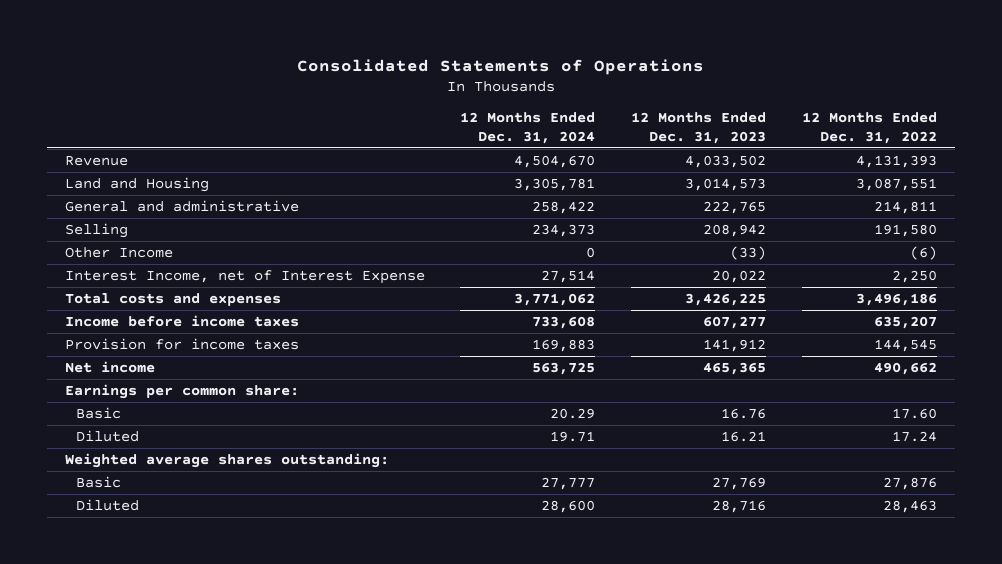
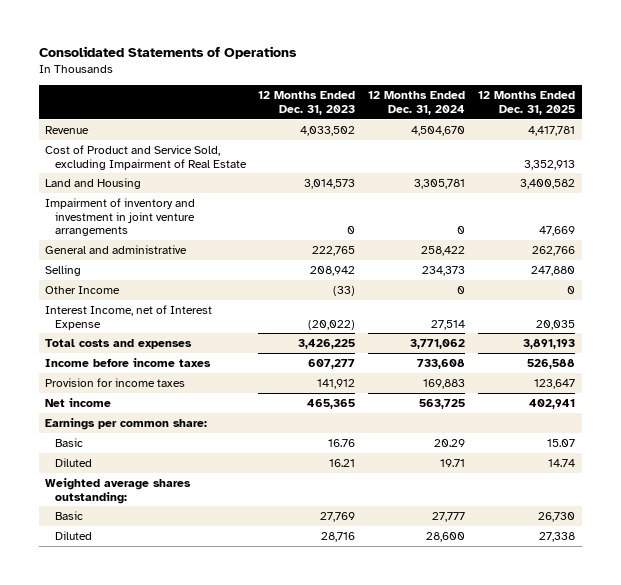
[802,112,938,144] 12 Months Ended Dec. 31, 2022 -> none
none -> [478,91,576,115] 12 Months Ended Dec. 31, 2025
none -> [45,144,247,170] Cost of Product and Service Sold, excluding Impairment of Real Estate
none -> [45,197,196,237] Impairment of inventory and investment in joint venture arrangements
[712,269,767,283] 20,022 -> [308,319,356,330] (20,022)

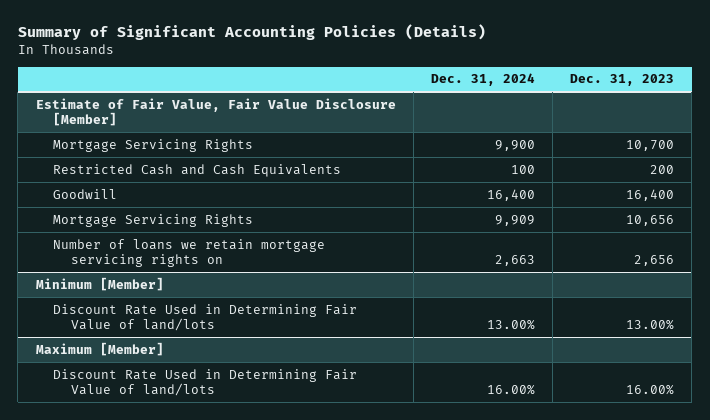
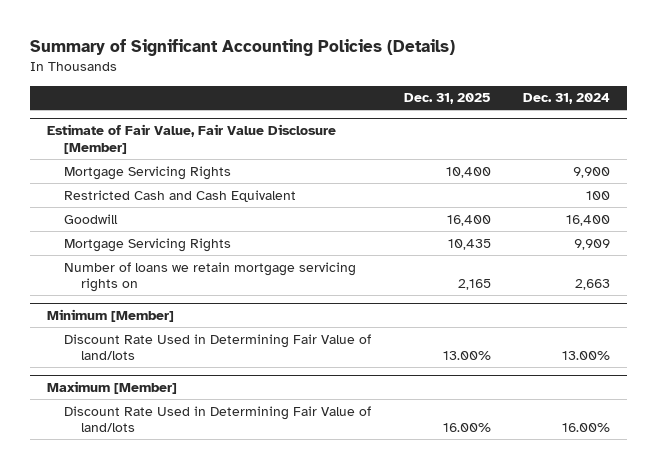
[570,74,675,87] Dec. 31, 2023 -> none
none -> [403,93,491,105] Dec. 31, 2025
[53,163,342,177] Restricted Cash and Cash Equivalents -> [64,189,297,202] Restricted Cash and Cash Equivalent

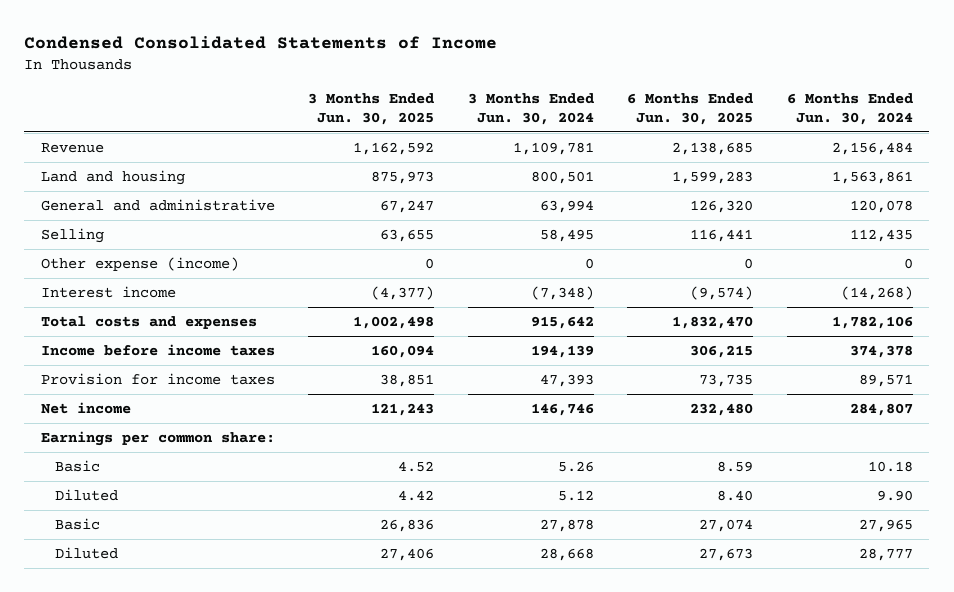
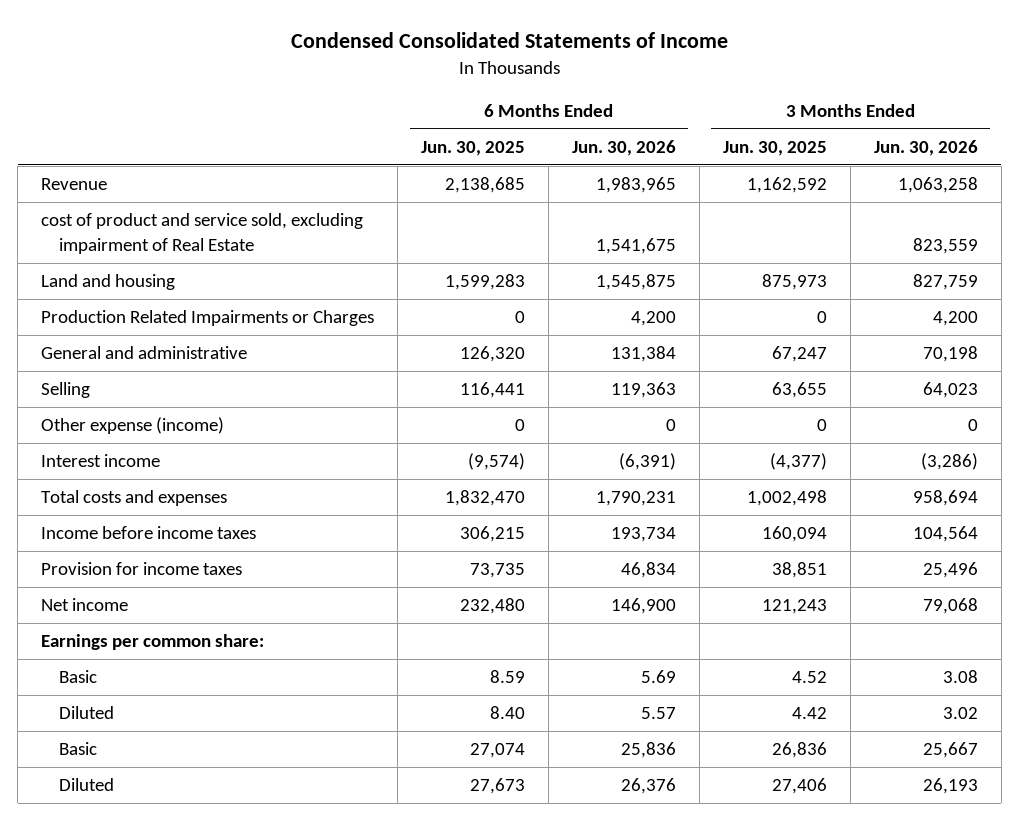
[467,93,594,125] 3 Months Ended Jun. 30, 2024 -> none
[786,93,913,125] 6 Months Ended Jun. 30, 2024 -> none
none -> [572,139,677,156] Jun. 30, 2026
none -> [874,139,979,156] Jun. 30, 2026
none -> [41,213,364,254] cost of product and service sold, excluding impairment of Real Estate
none -> [41,310,375,327] Production Related Impairments or Charges

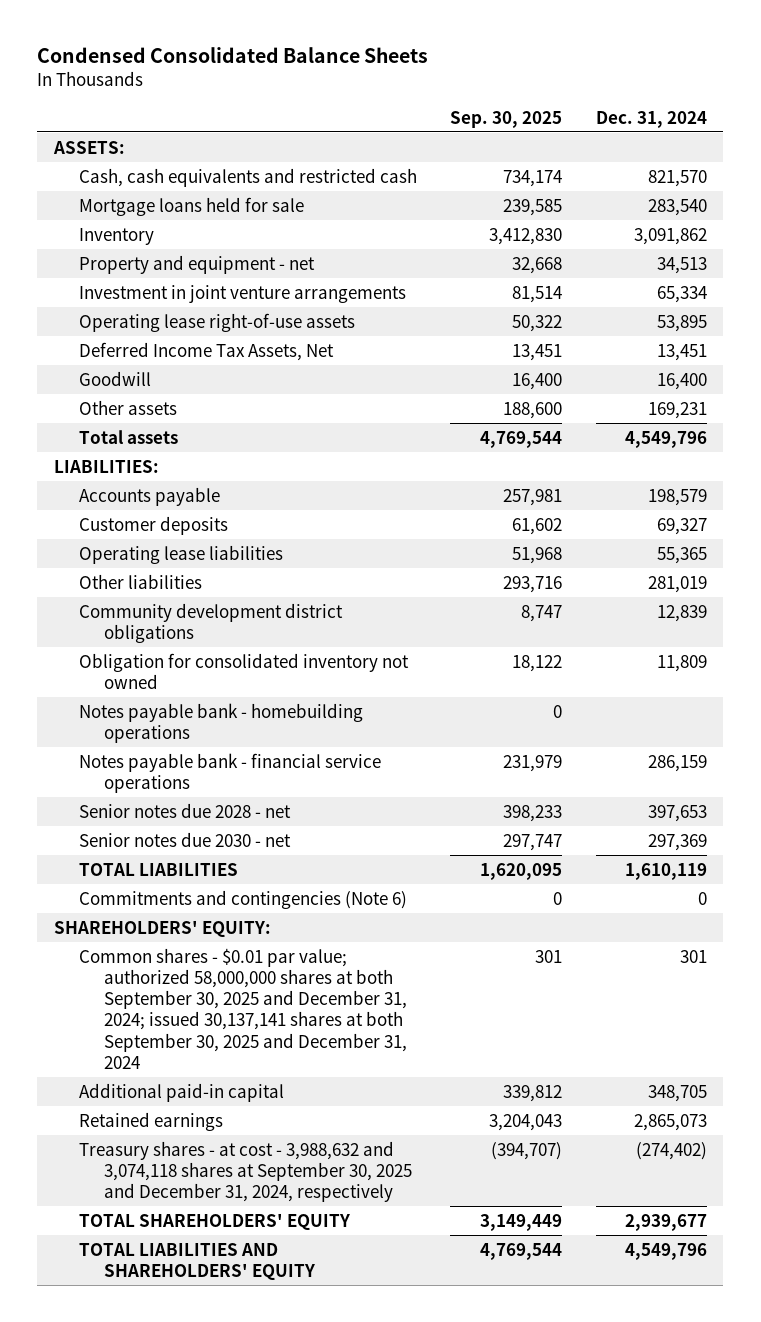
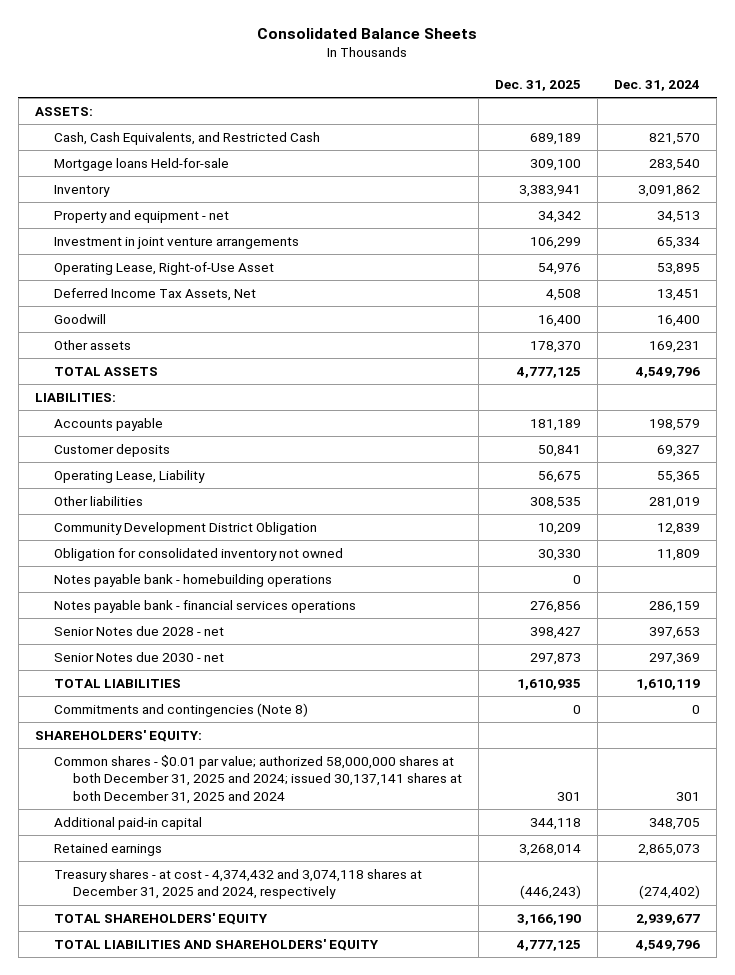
[37,47,429,64] Condensed Consolidated Balance Sheets -> [257,28,478,40] Consolidated Balance Sheets
[450,110,563,128] Sep. 30, 2025 -> none
none -> [494,80,581,92] Dec. 31, 2025
[78,167,417,187] Cash, cash equivalents and restricted cash -> [53,132,320,146] Cash, Cash Equivalents, and Restricted Cash
[78,196,304,216] Mortgage loans held for sale -> [53,158,229,172] Mortgage loans Held-for-sale
[78,312,355,332] Operating lease right-of-use assets -> [53,262,274,276] Operating Lease, Right-of-Use Asset
[78,429,178,444] Total assets -> [53,367,158,377] TOTAL ASSETS
[78,544,283,564] Operating lease liabilities -> [53,470,205,484] Operating Lease, Liability
[78,602,343,643] Community development district obligations -> [53,522,317,536] Community Development District Obligation
[78,752,381,793] Notes payable bank - financial service operations -> [53,600,356,614] Notes payable bank - financial services operations
[78,802,291,818] Senior notes due 2028 - net -> [53,626,224,637] Senior Notes due 2028 - net
[78,831,291,847] Senior notes due 2030 - net -> [53,652,224,663] Senior Notes due 2030 - net
[78,889,407,909] Commitments and contingencies (Note 6) -> [53,703,308,718] Commitments and contingencies (Note 8)
[78,947,408,1069] Common shares - $0.01 par value; authorized 58,000,000 shares at both September 30, 2025 and December 31, 2024; issued 30,137,141 shares at both September 30, 2025 and December 31, 2024 -> [53,755,462,804] Common shares - $0.01 par value; authorized 58,000,000 shares at both December 31, 2025 and 2024; issued 30,137,141 shares at both December 31, 2025 and 2024
[78,1140,413,1203] Treasury shares - at cost - 3,988,632 and 3,074,118 shares at September 30, 2025 and December 31, 2024, respectively -> [53,869,422,900] Treasury shares - at cost - 4,374,432 and 3,074,118 shares at December 31, 2025 and 2024, respectively

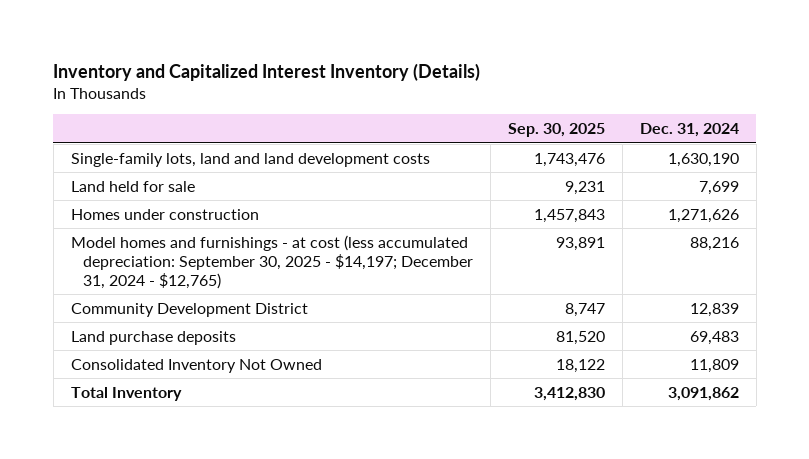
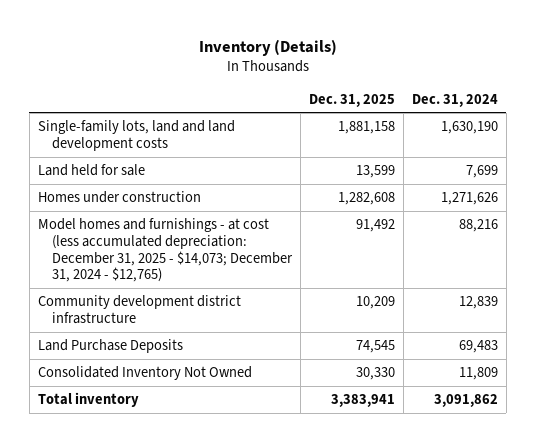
[53,62,481,81] Inventory and Capitalized Interest Inventory (Details) -> [198,38,337,56] Inventory (Details)
[507,122,605,137] Sep. 30, 2025 -> none
none -> [309,93,396,107] Dec. 31, 2025
[70,234,473,289] Model homes and furnishings - at cost (less accumulated depreciation: September 30, 2025 - $14,197; December 31, 2024 - $12,765) -> [37,218,294,283] Model homes and furnishings - at cost (less accumulated depreciation: December 31, 2025 - $14,073; December 31, 2024 - $12,765)
[70,302,308,317] Community Development District -> [37,295,241,324] Community development district infrastructure
[70,330,236,345] Land purchase deposits -> [37,339,183,354] Land Purchase Deposits
[70,386,182,401] Total Inventory -> [37,392,139,408] Total inventory

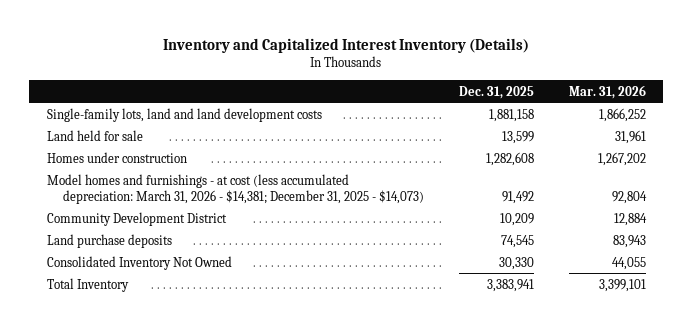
[198,38,337,56] Inventory (Details) -> [163,37,530,53] Inventory and Capitalized Interest Inventory (Details)
[411,93,498,107] Dec. 31, 2024 -> none
none -> [568,84,646,99] Mar. 31, 2026
[37,218,294,283] Model homes and furnishings - at cost (less accumulated depreciation: December 31, 2025 - $14,073; December 31, 2024 - $12,765) -> [46,173,425,204] Model homes and furnishings - at cost (less accumulated depreciation: March 31, 2026 - $14,381; December 31, 2025 - $14,073)
[37,295,241,324] Community development district infrastructure -> [46,211,227,226] Community Development District
[37,339,183,354] Land Purchase Deposits -> [46,233,172,248] Land purchase deposits
[37,392,139,408] Total inventory -> [46,277,129,292] Total Inventory

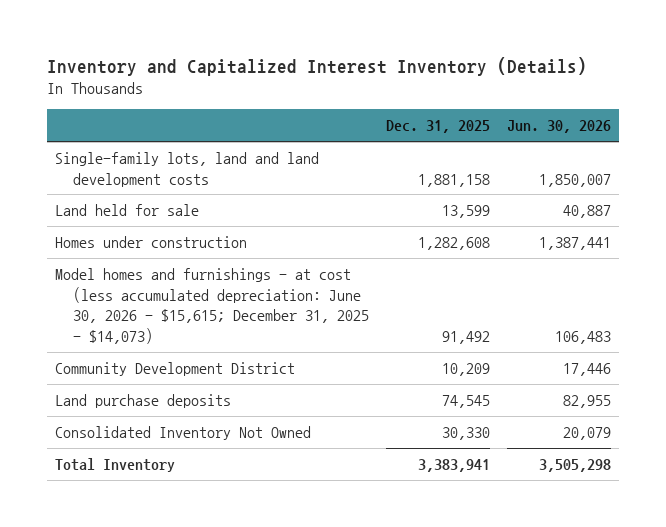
[568,84,646,99] Mar. 31, 2026 -> none
none -> [506,120,611,134] Jun. 30, 2026
[46,173,425,204] Model homes and furnishings - at cost (less accumulated depreciation: March 31, 2026 - $14,381; December 31, 2025 - $14,073) -> [55,268,370,345] Model homes and furnishings - at cost (less accumulated depreciation: June 30, 2026 - $15,615; December 31, 2025 - $14,073)

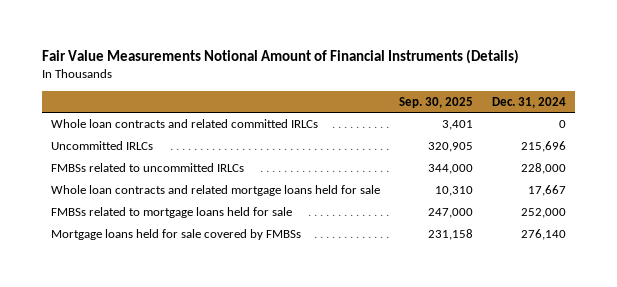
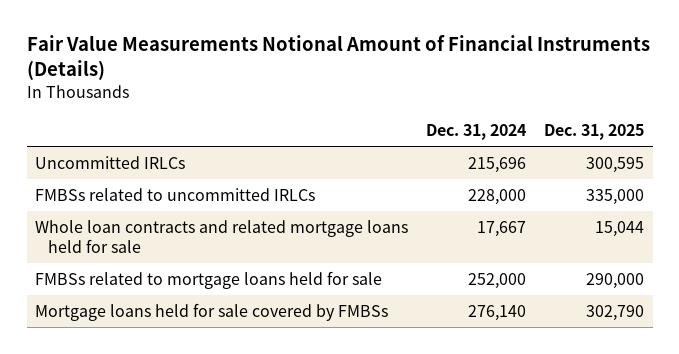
[398,96,473,108] Sep. 30, 2025 -> none
none -> [543,123,644,140] Dec. 31, 2025
[51,118,319,128] Whole loan contracts and related committed IRLCs -> none

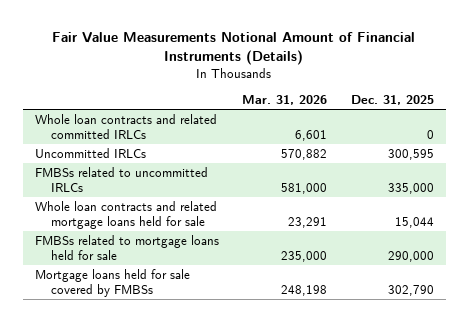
[426,123,527,140] Dec. 31, 2024 -> none
none -> [242,95,328,106] Mar. 31, 2026
none -> [34,113,217,139] Whole loan contracts and related committed IRLCs

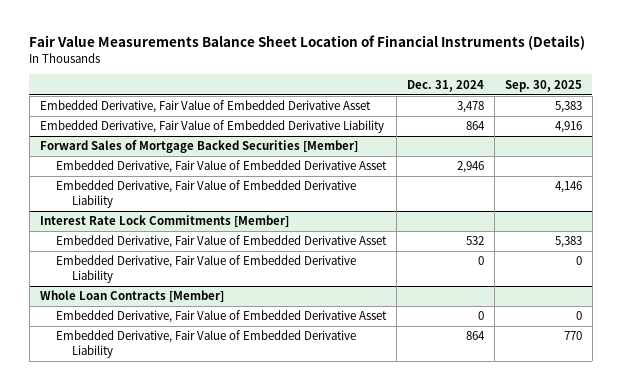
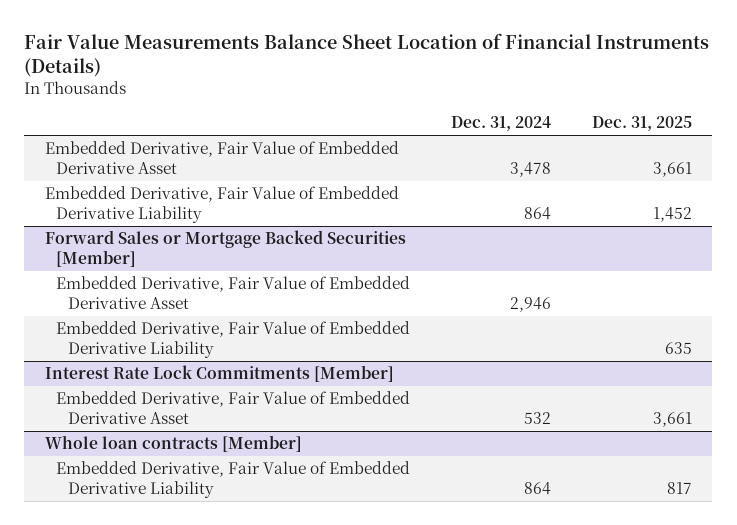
[504,79,582,92] Sep. 30, 2025 -> none
none -> [592,116,693,132] Dec. 31, 2025
[39,140,358,154] Forward Sales of Mortgage Backed Securities [Member] -> [44,230,406,268] Forward Sales or Mortgage Backed Securities [Member]
[56,255,357,283] Embedded Derivative, Fair Value of Embedded Derivative Liability -> none
[56,310,388,324] Embedded Derivative, Fair Value of Embedded Derivative Asset -> none
[39,290,224,303] Whole Loan Contracts [Member] -> [44,435,302,453] Whole loan contracts [Member]

